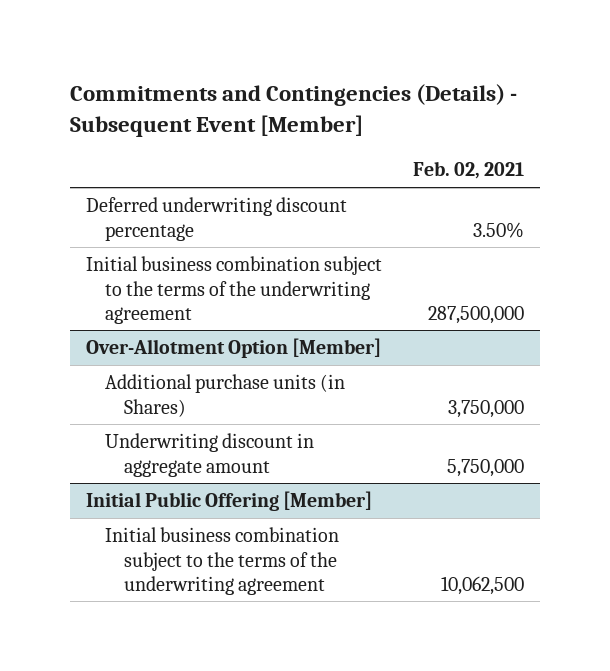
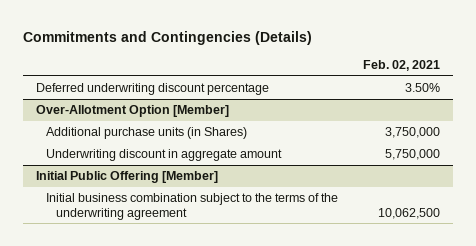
[69,83,517,137] Commitments and Contingencies (Details) - Subsequent Event [Member] -> [22,30,312,45] Commitments and Contingencies (Details)
[85,256,382,324] Initial business combination subject to the terms of the underwriting agreement -> none

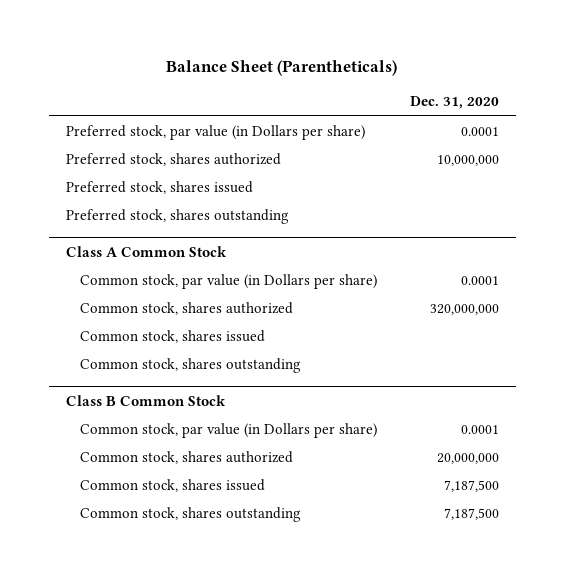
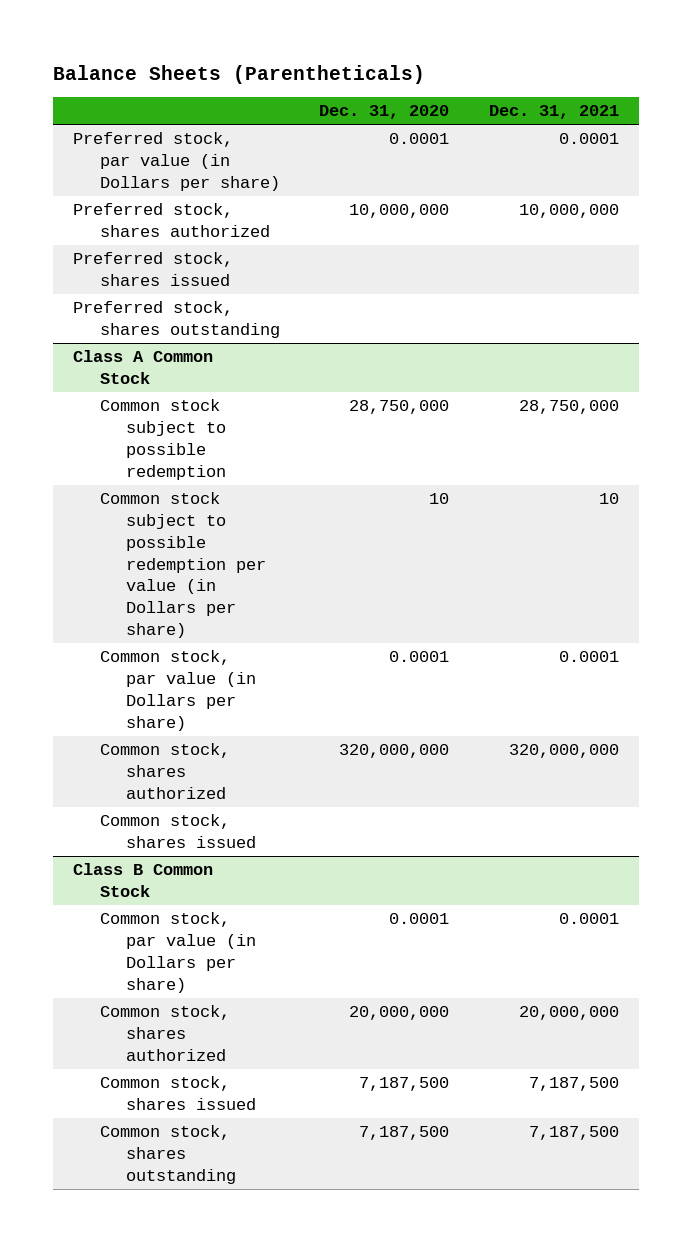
[166,60,398,77] Balance Sheet (Parentheticals) -> [53,64,426,84] Balance Sheets (Parentheticals)
none -> [489,105,620,120] Dec. 31, 2021
none -> [99,399,227,480] Common stock subject to possible redemption
none -> [99,492,267,639] Common stock subject to possible redemption per value (in Dollars per share)
[79,358,301,374] Common stock, shares outstanding -> none

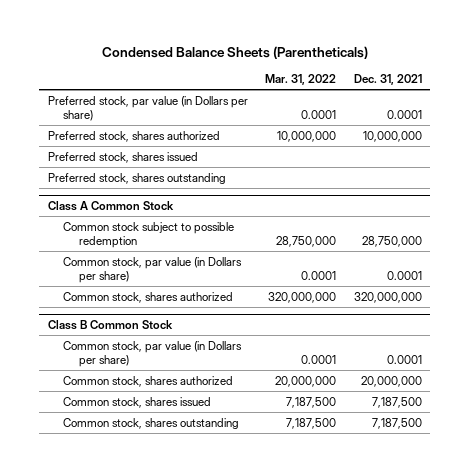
[53,64,426,84] Balance Sheets (Parentheticals) -> [101,46,368,60] Condensed Balance Sheets (Parentheticals)
[319,105,450,120] Dec. 31, 2020 -> none
none -> [265,74,337,86] Mar. 31, 2022
[99,492,267,639] Common stock subject to possible redemption per value (in Dollars per share) -> none
[99,814,257,849] Common stock, shares issued -> none

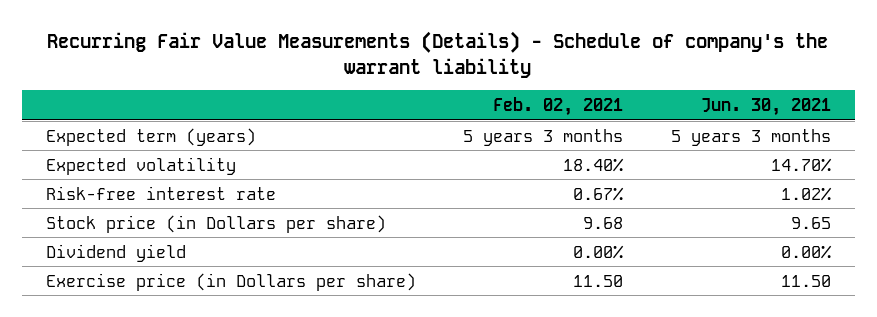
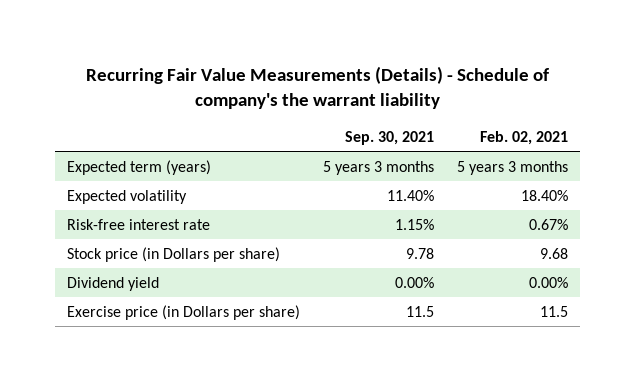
[701,97,832,116] Jun. 30, 2021 -> none
none -> [345,130,435,145] Sep. 30, 2021
[573,274,624,287] 11.50 -> [540,305,569,317] 11.5

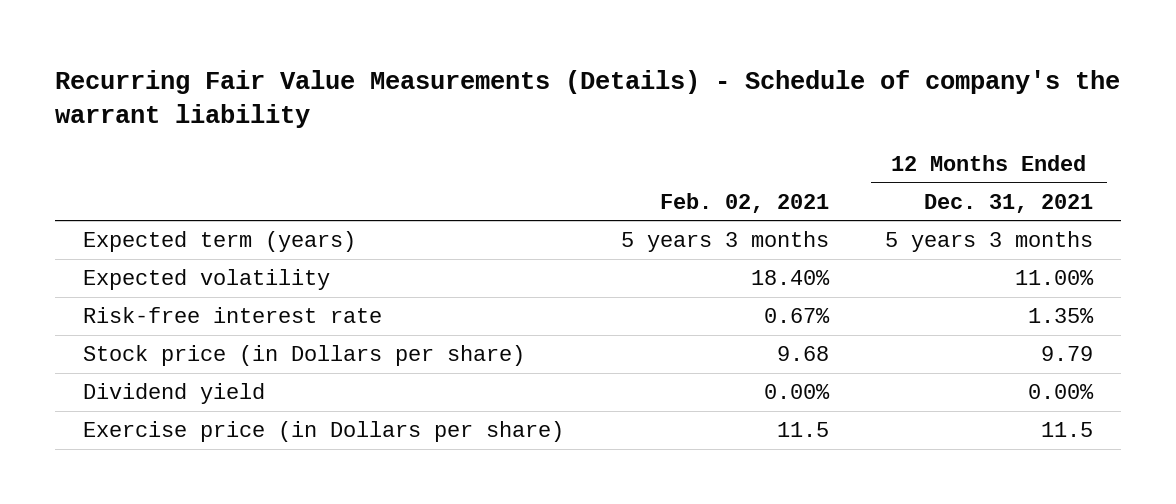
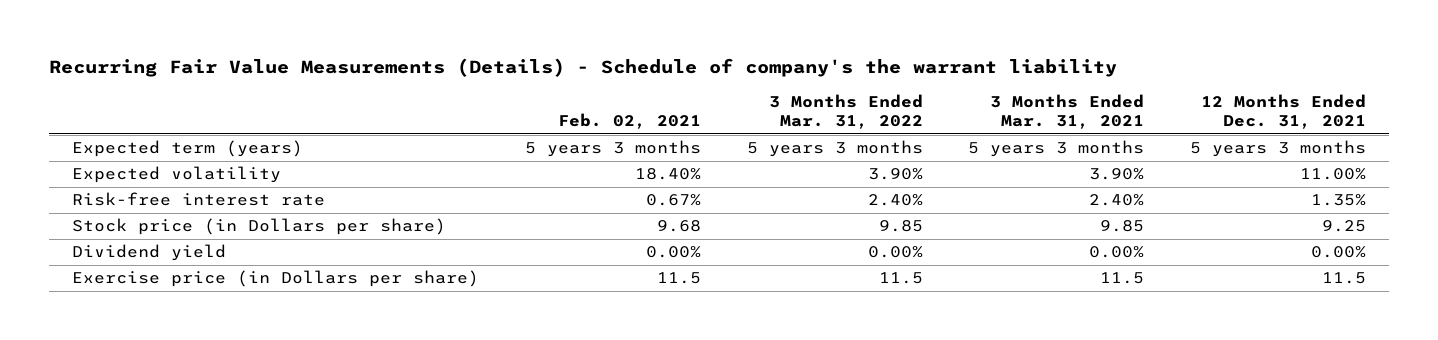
none -> [768,93,923,130] 3 Months Ended Mar. 31, 2022
none -> [990,93,1145,130] 3 Months Ended Mar. 31, 2021
[1041,346,1094,362] 9.79 -> [1322,220,1367,233] 9.25

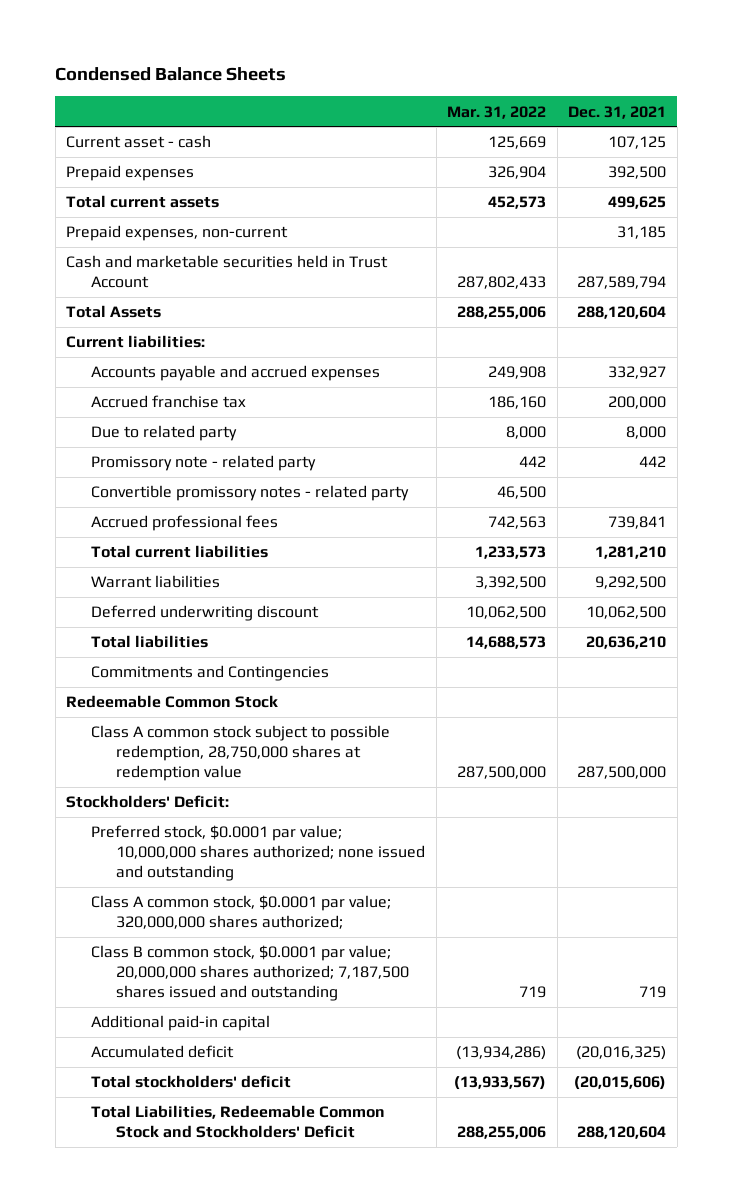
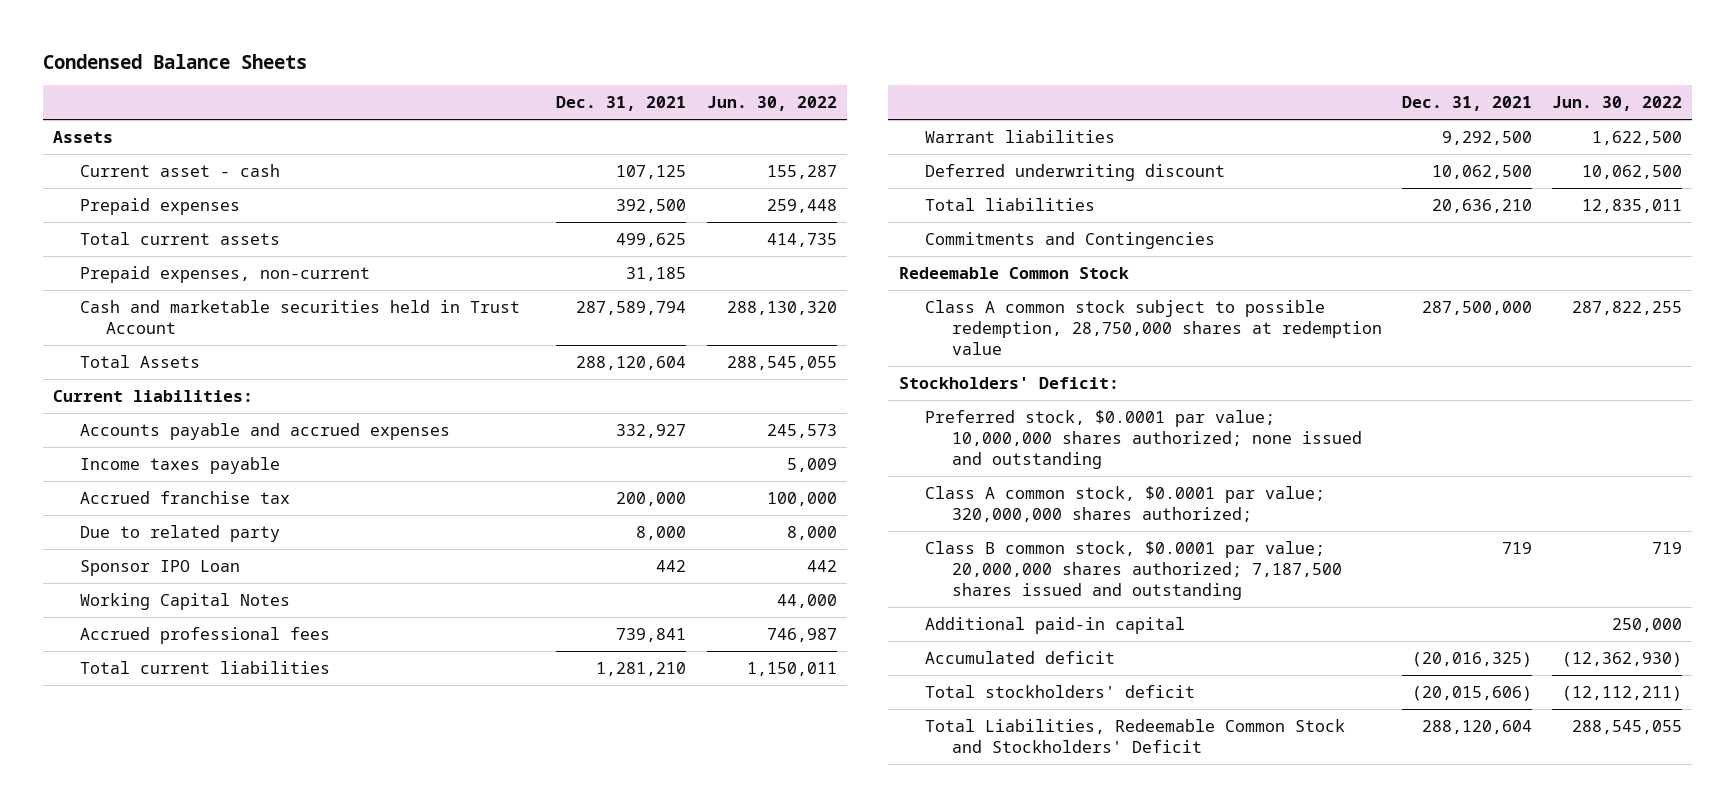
[447,105,547,119] Mar. 31, 2022 -> none
none -> [706,96,837,112] Jun. 30, 2022
none -> [52,130,113,143] Assets
none -> [79,456,280,474] Income taxes payable
[91,485,410,502] Convertible promissory notes - related party -> none
[91,455,317,472] Promissory note - related party -> [79,559,240,576] Sponsor IPO Loan
none -> [79,592,290,610] Working Capital Notes

